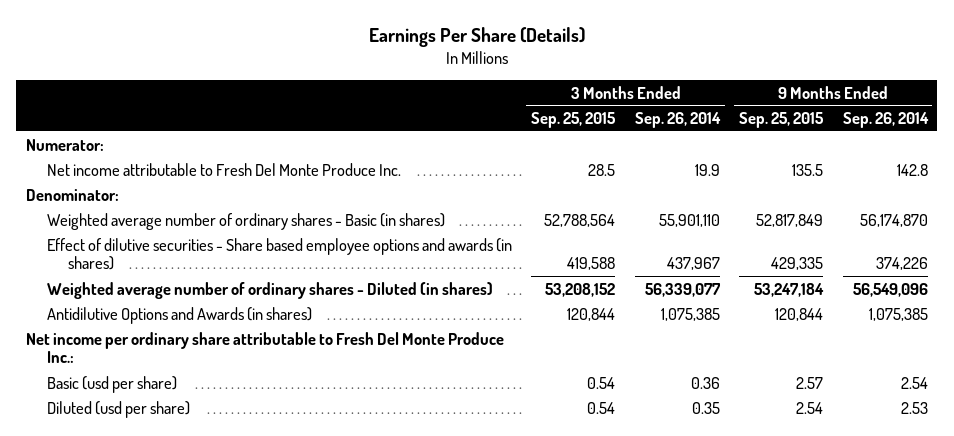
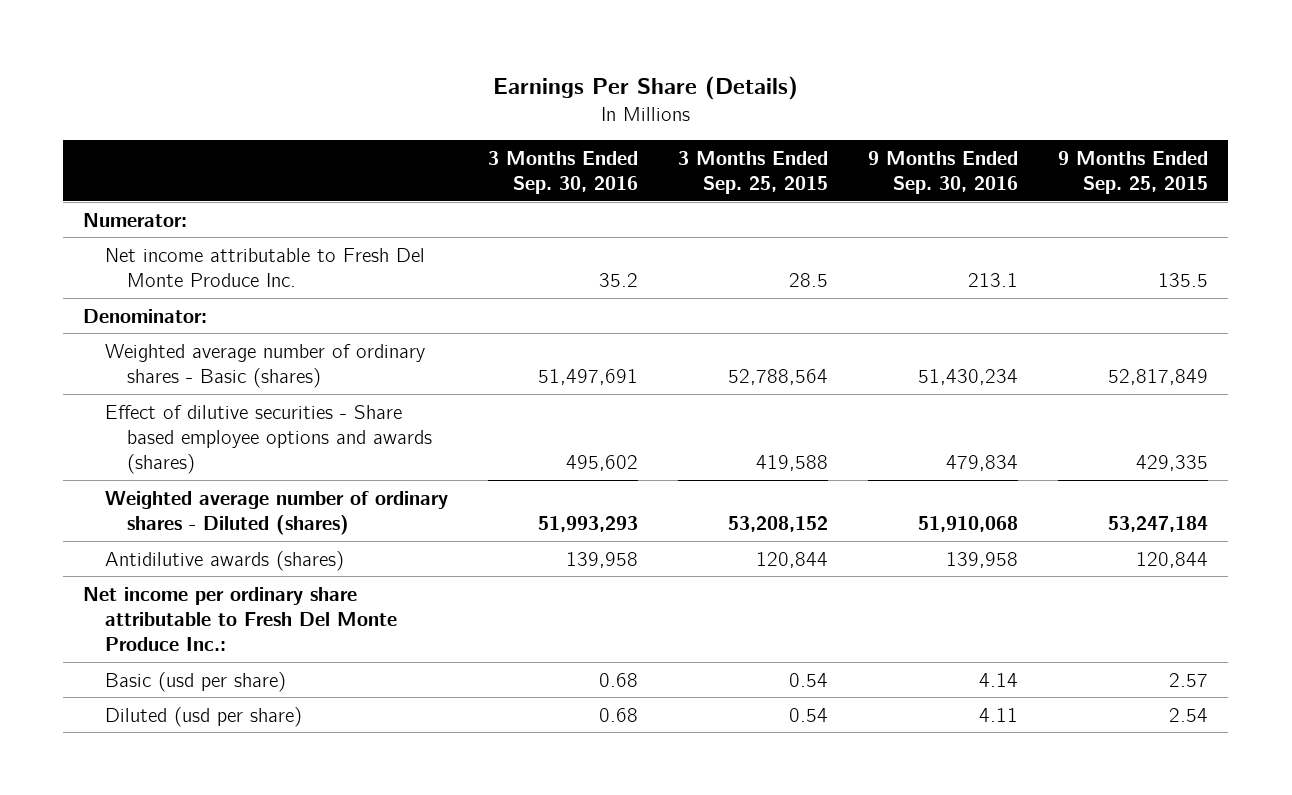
[634,112,721,129] Sep. 26, 2014 -> none
[842,112,929,129] Sep. 26, 2014 -> none
none -> [488,150,639,194] 3 Months Ended Sep. 30, 2016
none -> [868,150,1019,194] 9 Months Ended Sep. 30, 2016
[46,212,445,230] Weighted average number of ordinary shares - Basic (in shares) -> [105,343,426,388] Weighted average number of ordinary shares - Basic (shares)
[46,237,512,271] Effect of dilutive securities - Share based employee options and awards (in shares) -> [105,404,432,474] Effect of dilutive securities - Share based employee options and awards (shares)
[46,281,493,299] Weighted average number of ordinary shares - Diluted (in shares) -> [105,490,449,535] Weighted average number of ordinary shares - Diluted (shares)
[46,306,312,324] Antidilutive Options and Awards (in shares) -> [105,550,345,571] Antidilutive awards (shares)

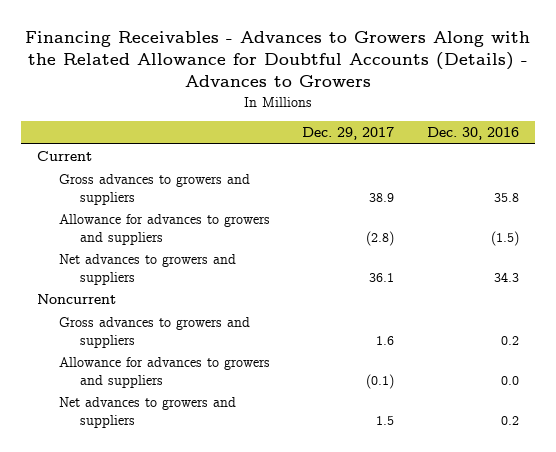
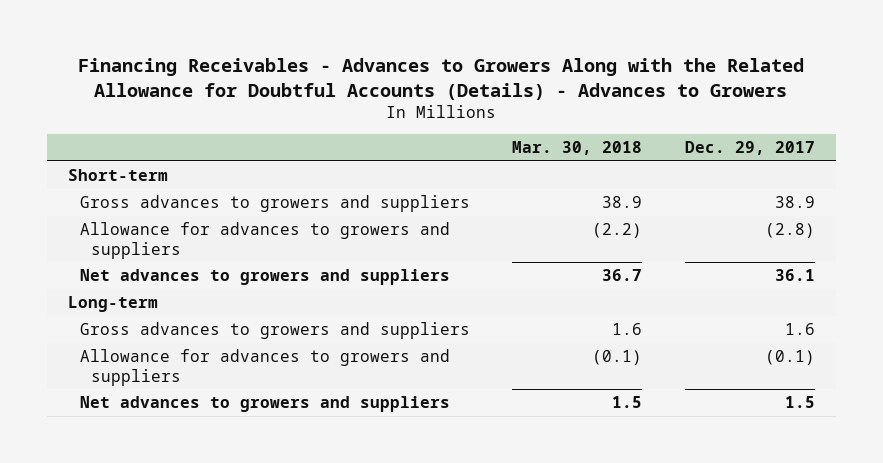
[426,127,519,141] Dec. 30, 2016 -> none
none -> [512,141,643,156] Mar. 30, 2018
[37,151,93,162] Current -> [68,169,169,182] Short-term
[37,294,117,305] Noncurrent -> [68,296,159,313] Long-term

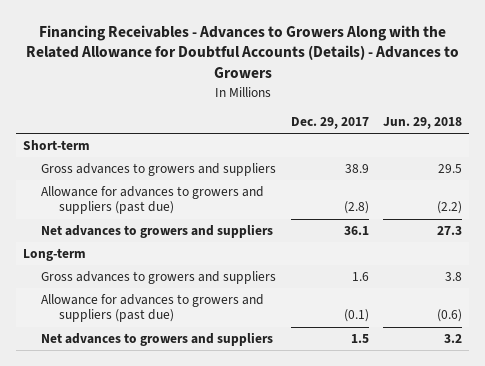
[512,141,643,156] Mar. 30, 2018 -> none
none -> [383,116,463,129] Jun. 29, 2018
[79,222,450,259] Allowance for advances to growers and suppliers -> [41,185,265,215] Allowance for advances to growers and suppliers (past due)
[79,349,450,386] Allowance for advances to growers and suppliers -> [41,293,265,323] Allowance for advances to growers and suppliers (past due)

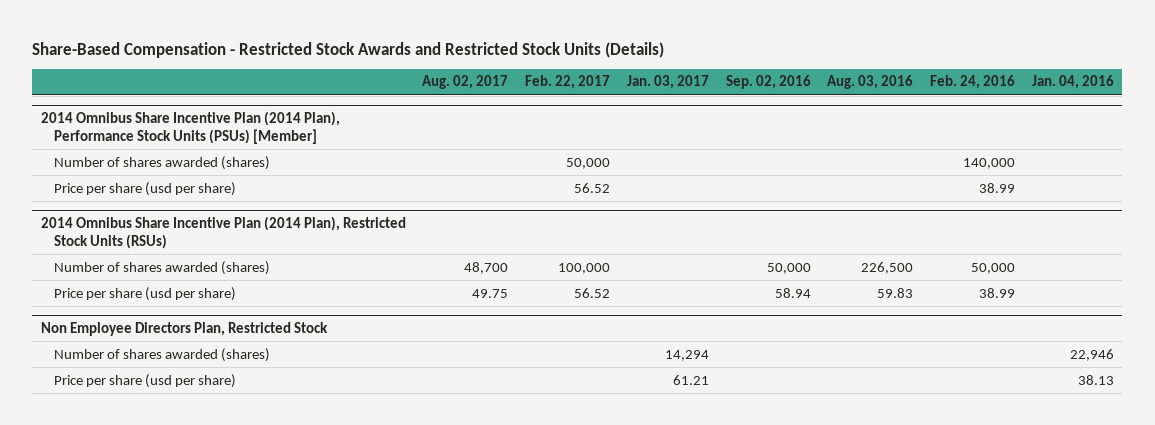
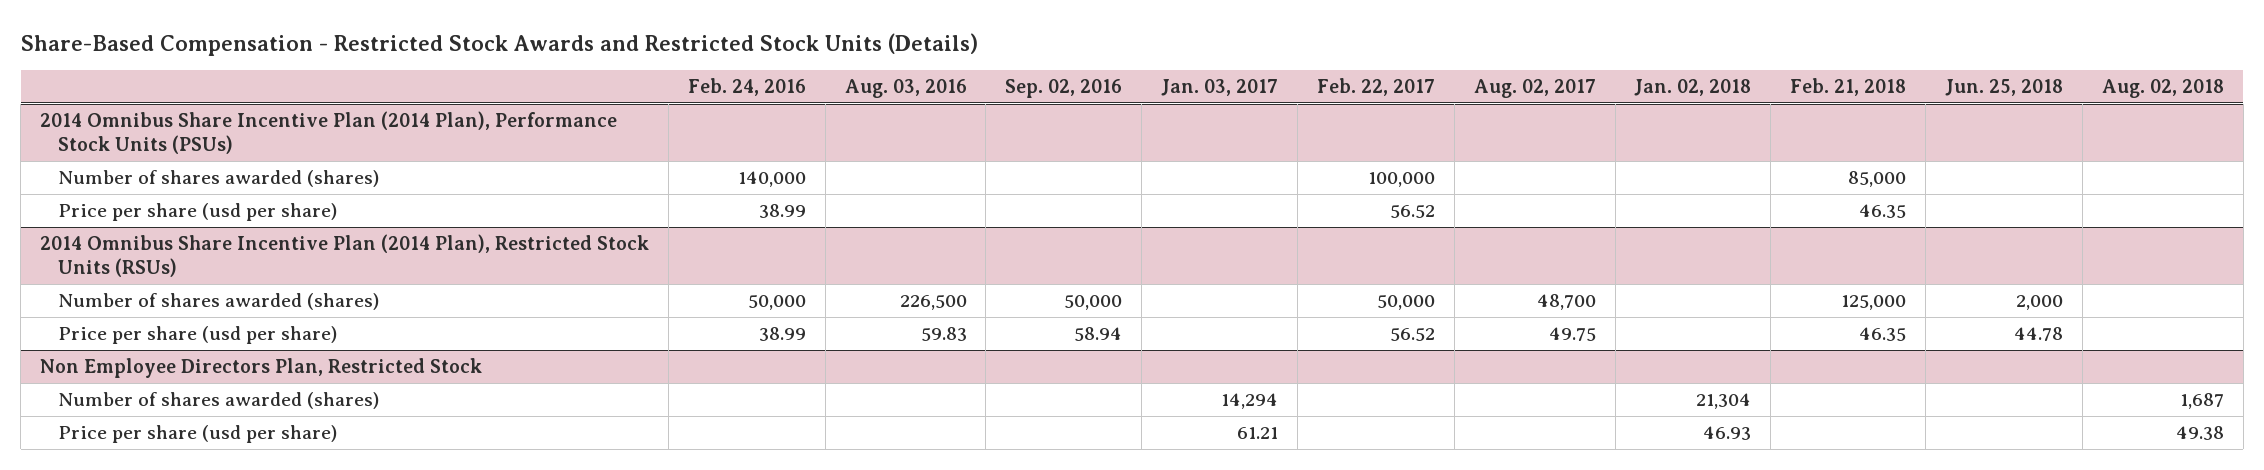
[1031,75,1114,90] Jan. 04, 2016 -> none
none -> [1634,78,1752,96] Jan. 02, 2018
none -> [1790,77,1907,96] Feb. 21, 2018
none -> [1944,78,2063,96] Jun. 25, 2018
none -> [2101,78,2224,98] Aug. 02, 2018
[40,110,340,144] 2014 Omnibus Share Incentive Plan (2014 Plan), Performance Stock Units (PSUs) [Member] -> [40,111,618,155] 2014 Omnibus Share Incentive Plan (2014 Plan), Performance Stock Units (PSUs)
[566,157,611,169] 50,000 -> [1367,172,1435,188] 100,000
[558,262,611,274] 100,000 -> [1376,295,1435,311] 50,000

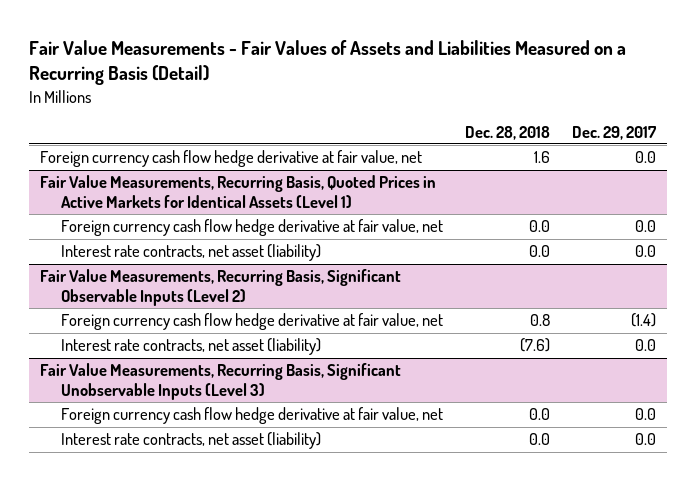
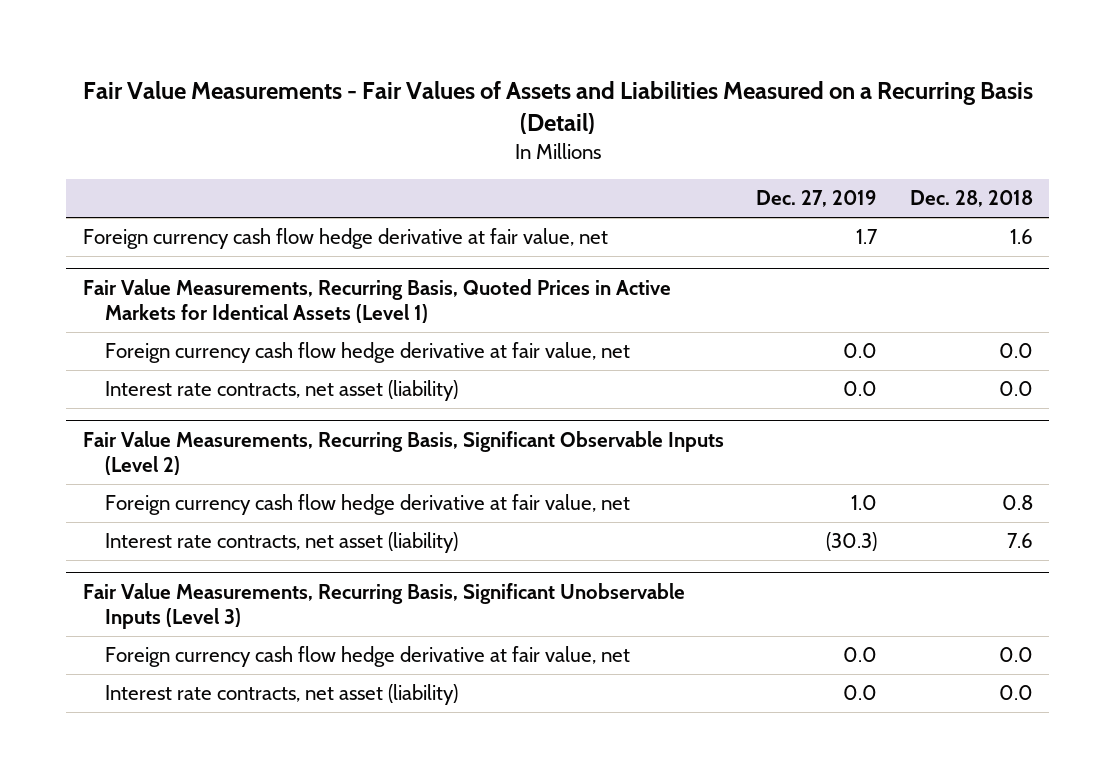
[571,125,657,140] Dec. 29, 2017 -> none
none -> [756,190,878,208] Dec. 27, 2019
[519,338,550,353] (7.6) -> [1006,533,1033,549] 7.6

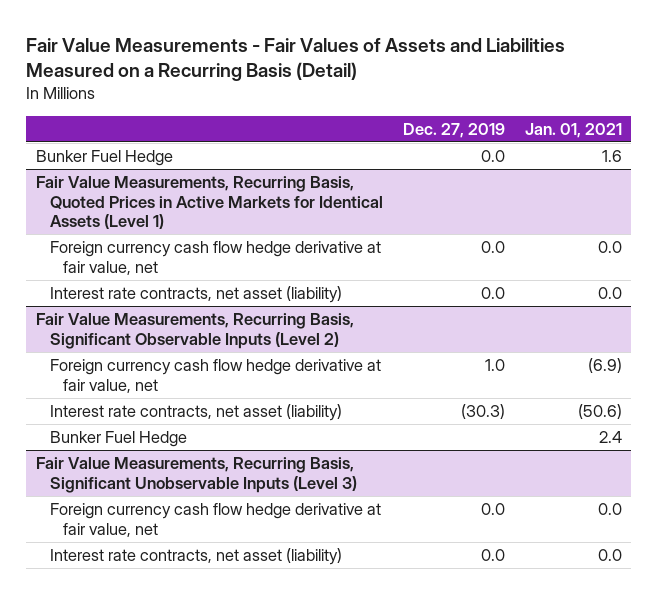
[909,190,1033,208] Dec. 28, 2018 -> none
none -> [524,122,622,138] Jan. 01, 2021
[82,228,608,250] Foreign currency cash flow hedge derivative at fair value, net -> none
none -> [36,150,174,167] Bunker Fuel Hedge
none -> [49,431,187,448] Bunker Fuel Hedge

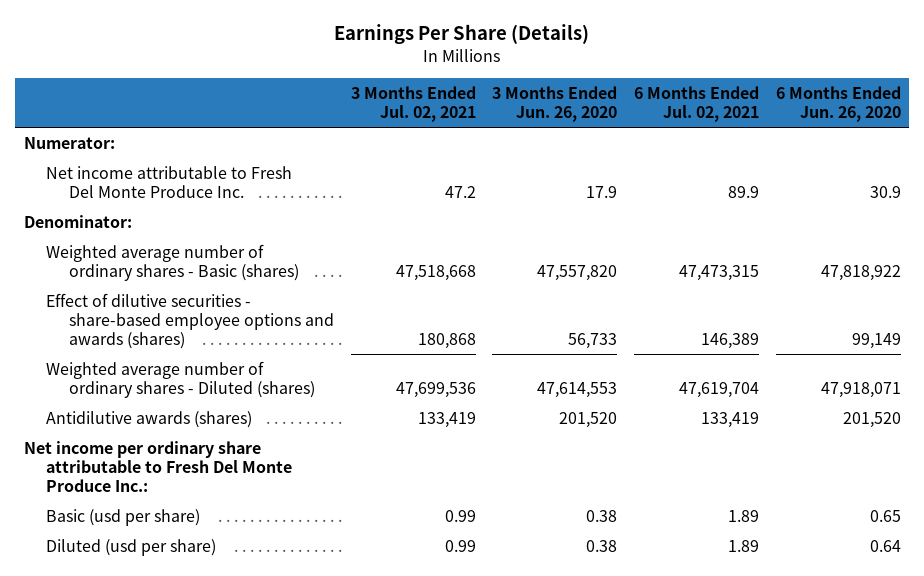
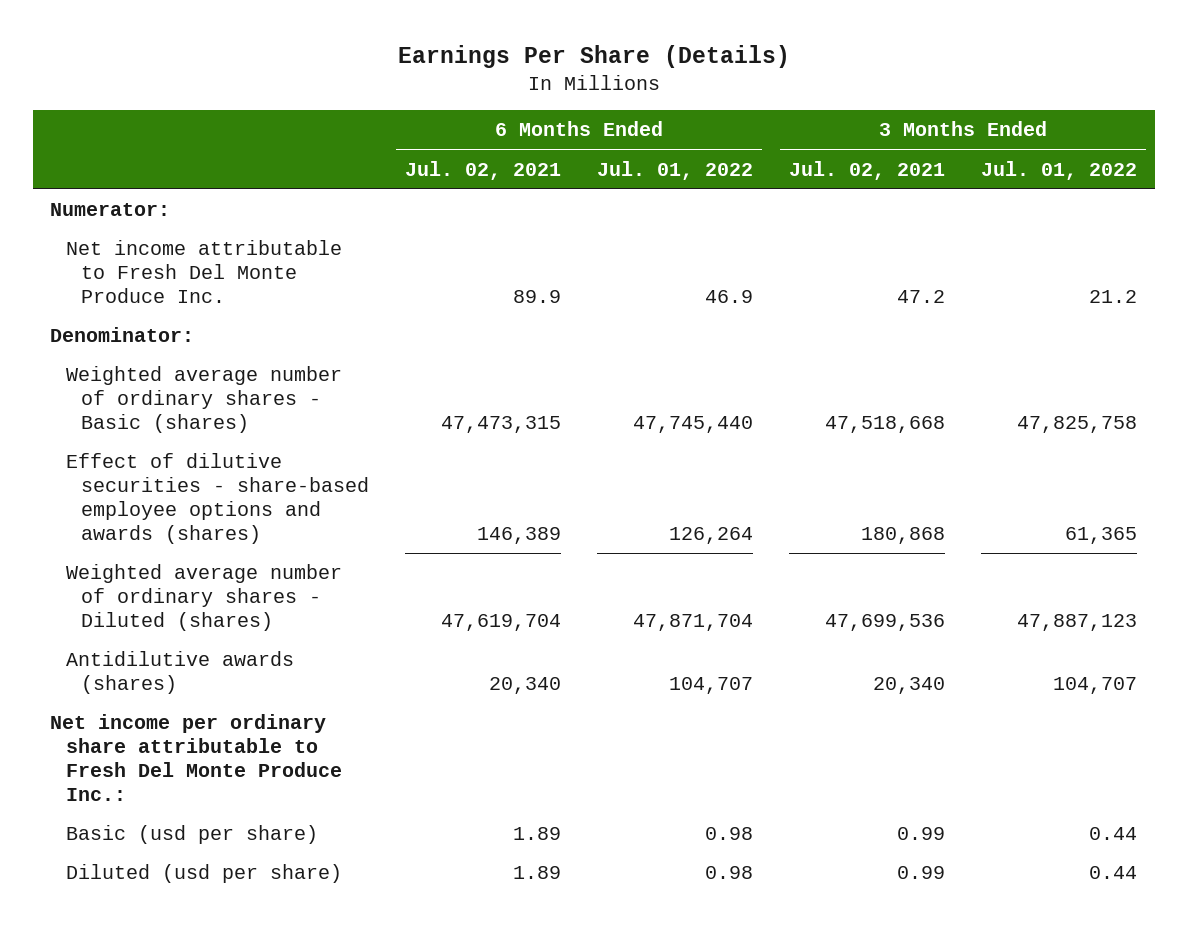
[492,86,618,123] 3 Months Ended Jun. 26, 2020 -> none
[775,86,901,123] 6 Months Ended Jun. 26, 2020 -> none
none -> [597,160,754,180] Jul. 01, 2022
none -> [981,160,1138,180] Jul. 01, 2022
[417,412,476,429] 133,419 -> [873,677,946,695] 20,340
[701,412,760,429] 133,419 -> [489,677,562,695] 20,340

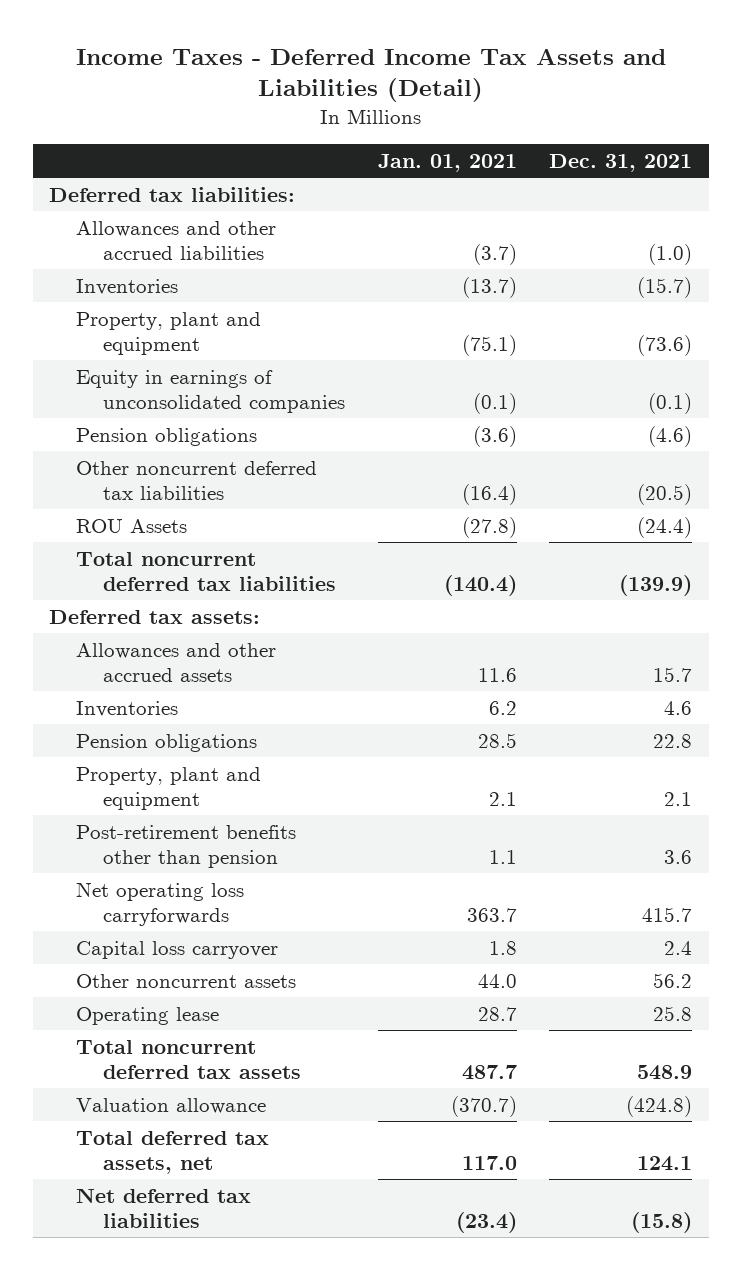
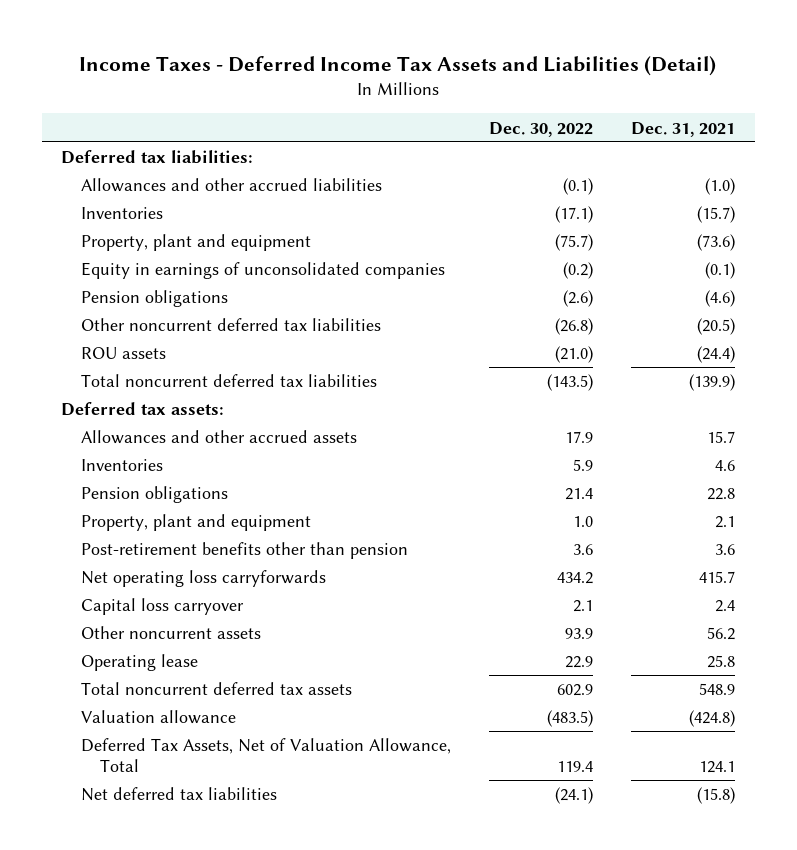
[377,153,517,172] Jan. 01, 2021 -> none
none -> [488,121,593,137] Dec. 30, 2022
[76,518,188,533] ROU Assets -> [80,347,166,360] ROU assets
[76,1130,270,1174] Total deferred tax assets, net -> [80,738,451,773] Deferred Tax Assets, Net of Valuation Allowance, Total

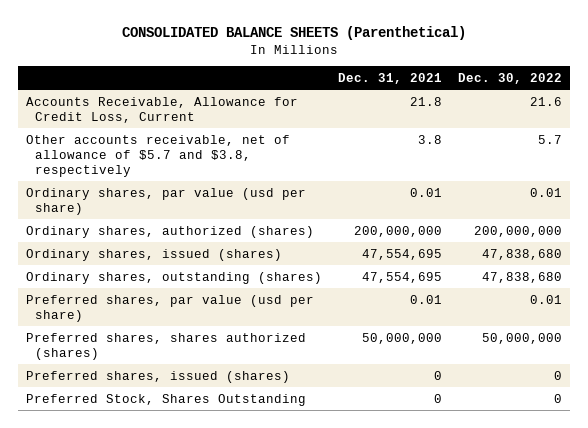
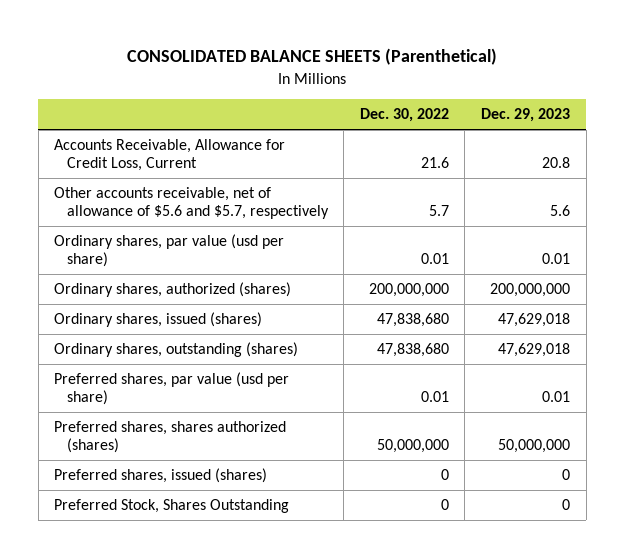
[337,72,442,84] Dec. 31, 2021 -> none
none -> [481,108,571,123] Dec. 29, 2023
[26,134,291,177] Other accounts receivable, net of allowance of $5.7 and $3.8, respectively -> [54,187,329,220] Other accounts receivable, net of allowance of $5.6 and $5.7, respectively

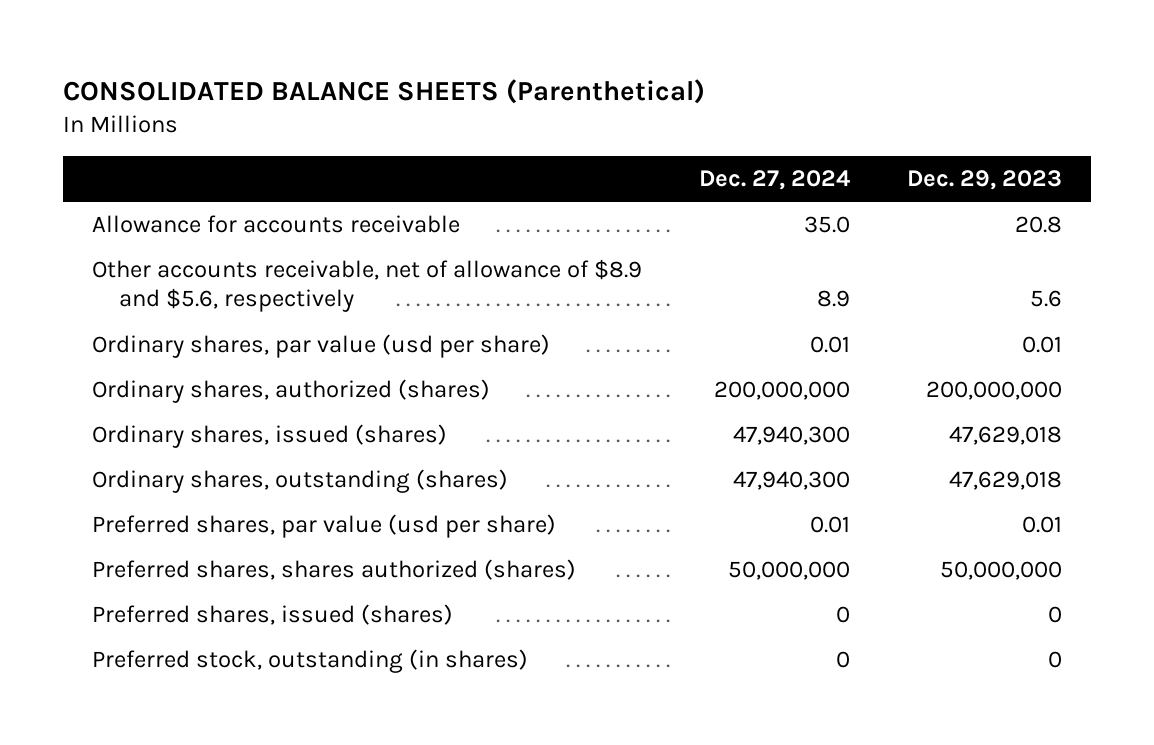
[359,108,449,123] Dec. 30, 2022 -> none
none -> [698,170,850,191] Dec. 27, 2024
[54,139,286,172] Accounts Receivable, Allowance for Credit Loss, Current -> [91,215,460,234] Allowance for accounts receivable
[54,187,329,220] Other accounts receivable, net of allowance of $5.6 and $5.7, respectively -> [91,259,642,313] Other accounts receivable, net of allowance of $8.9 and $5.6, respectively
[54,499,290,514] Preferred Stock, Shares Outstanding -> [91,649,528,674] Preferred stock, outstanding (in shares)

